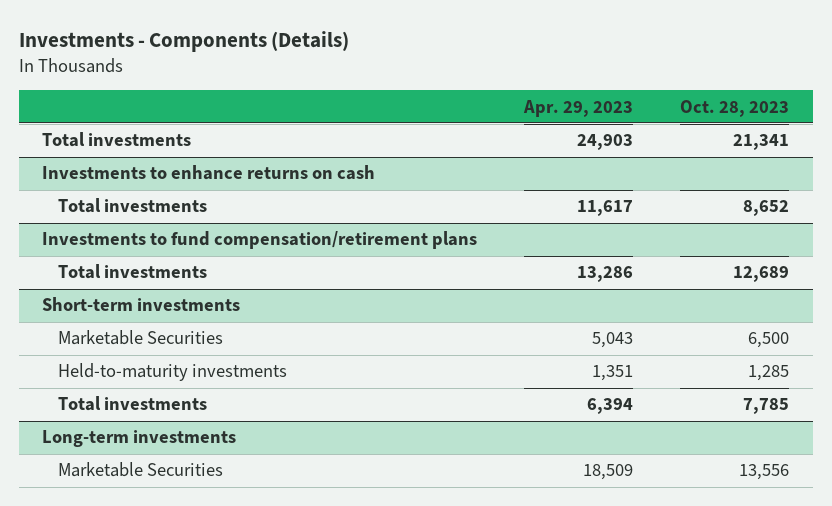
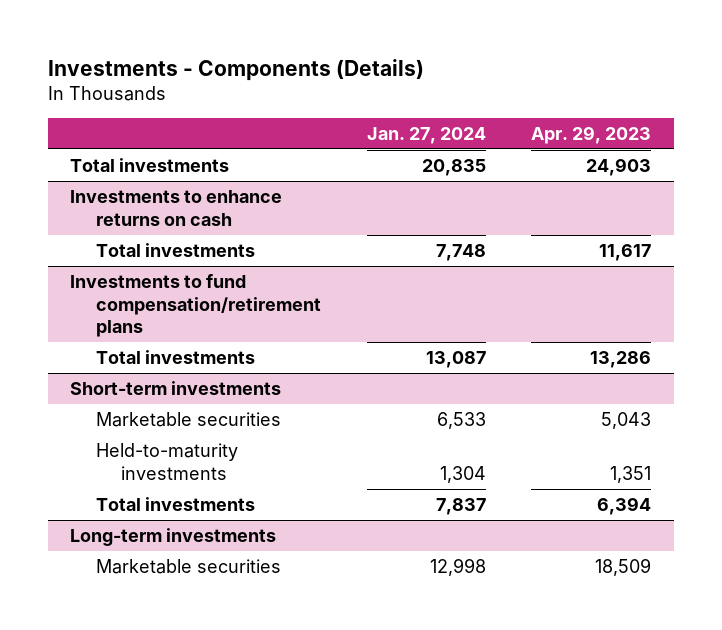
[680,99,790,117] Oct. 28, 2023 -> none
none -> [366,127,486,145] Jan. 27, 2024
[57,330,223,346] Marketable Securities -> [95,412,281,428] Marketable securities
[57,462,223,478] Marketable Securities -> [95,559,281,575] Marketable securities

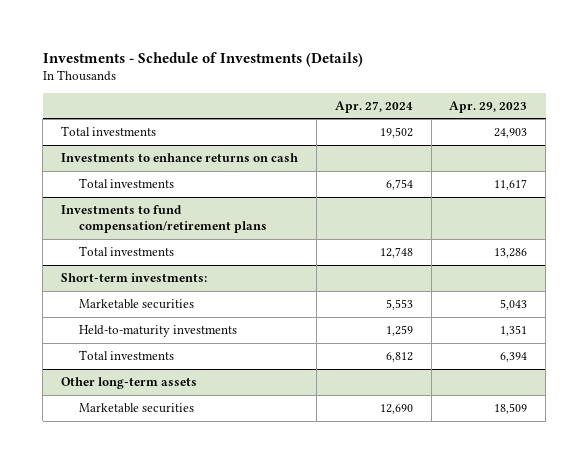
[47,58,424,81] Investments - Components (Details) -> [42,51,363,67] Investments - Schedule of Investments (Details)
[366,127,486,145] Jan. 27, 2024 -> none
none -> [334,100,413,113] Apr. 27, 2024
[70,381,282,396] Short-term investments -> [61,273,208,283] Short-term investments:
[70,528,277,547] Long-term investments -> [61,377,198,390] Other long-term assets

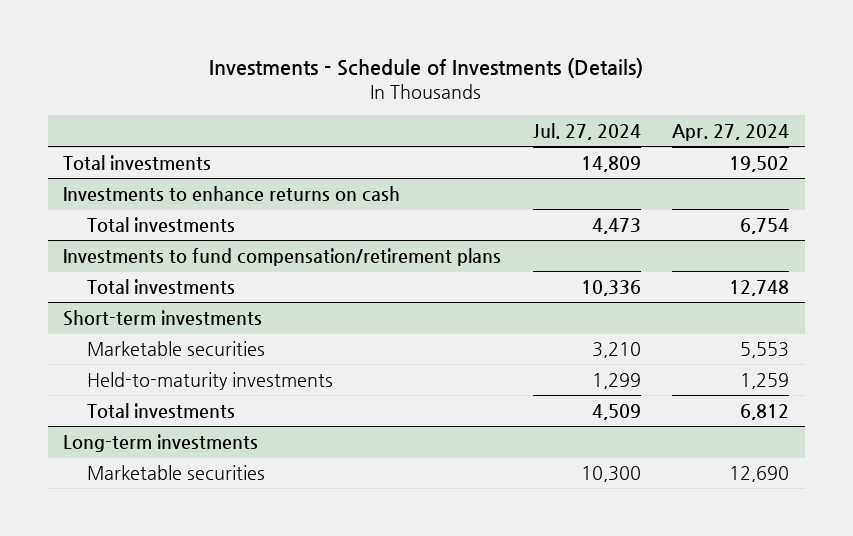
[449,100,528,113] Apr. 29, 2023 -> none
none -> [532,122,641,140] Jul. 27, 2024
[61,273,208,283] Short-term investments: -> [63,309,263,326] Short-term investments
[61,377,198,390] Other long-term assets -> [63,433,259,452] Long-term investments

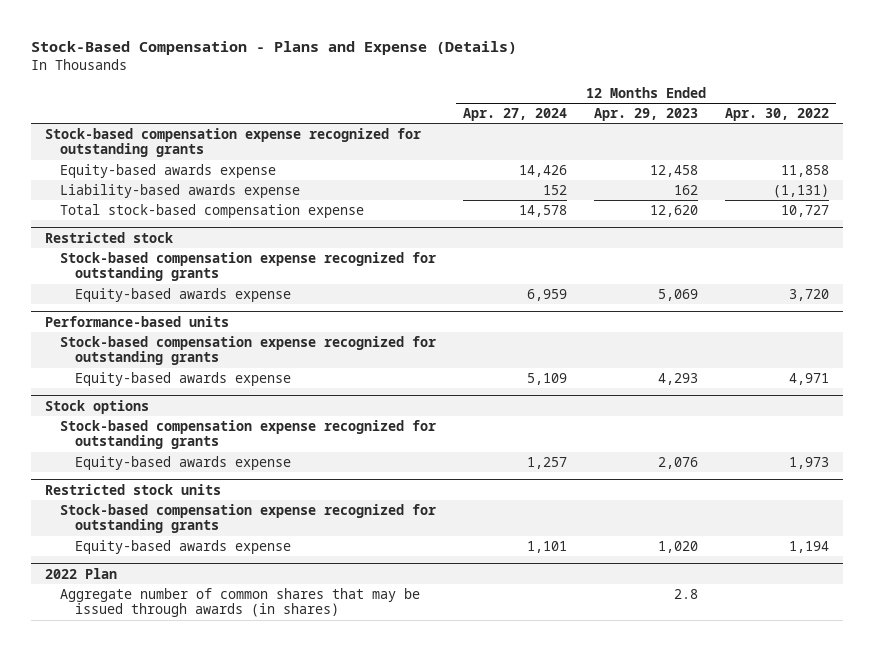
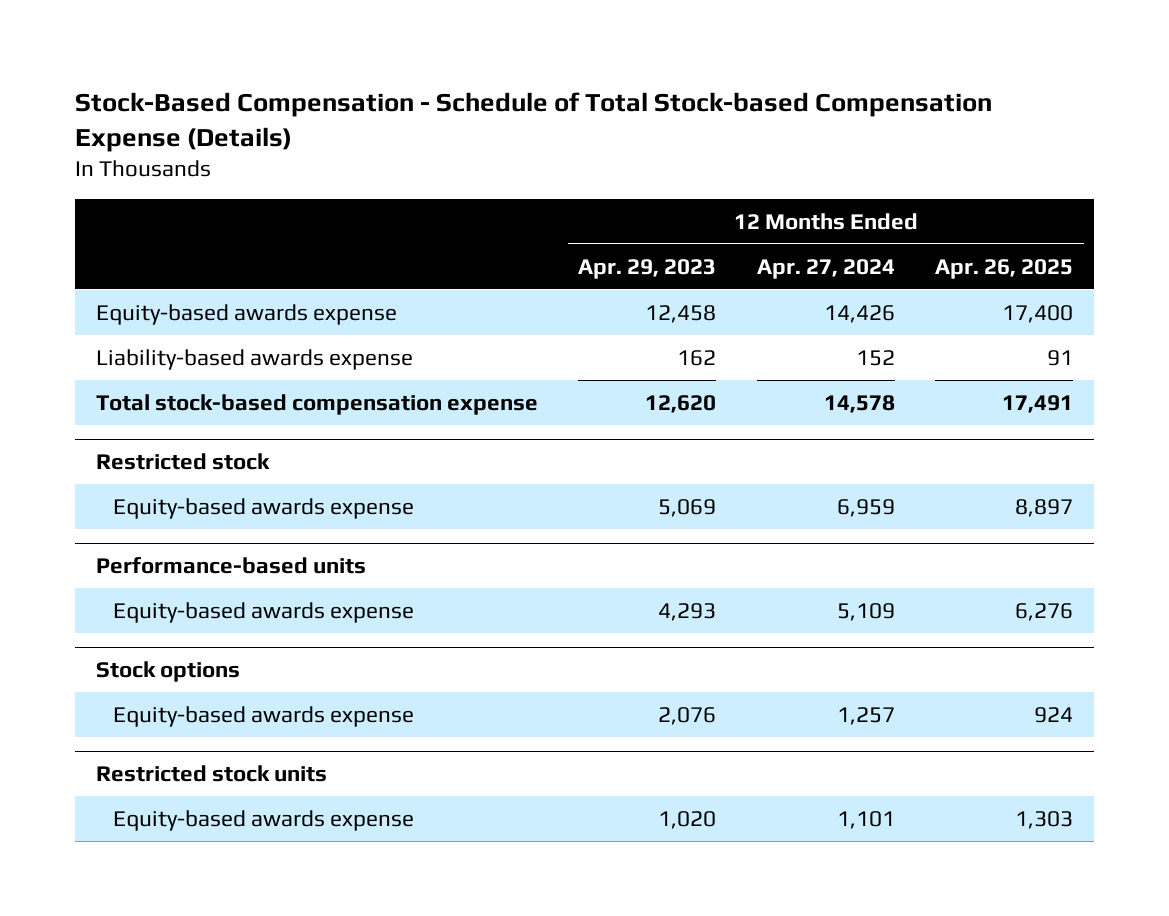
[31,40,518,55] Stock-Based Compensation - Plans and Expense (Details) -> [75,91,993,152] Stock-Based Compensation - Schedule of Total Stock-based Compensation Expense (Details)
[725,108,830,122] Apr. 30, 2022 -> none
none -> [935,258,1074,279] Apr. 26, 2025
[44,127,421,158] Stock-based compensation expense recognized for outstanding grants -> none
[59,251,436,282] Stock-based compensation expense recognized for outstanding grants -> none
[59,335,436,366] Stock-based compensation expense recognized for outstanding grants -> none
[59,419,436,450] Stock-based compensation expense recognized for outstanding grants -> none
[59,503,436,534] Stock-based compensation expense recognized for outstanding grants -> none
[44,567,117,579] 2022 Plan -> none
[59,587,420,618] Aggregate number of common shares that may be issued through awards (in shares) -> none

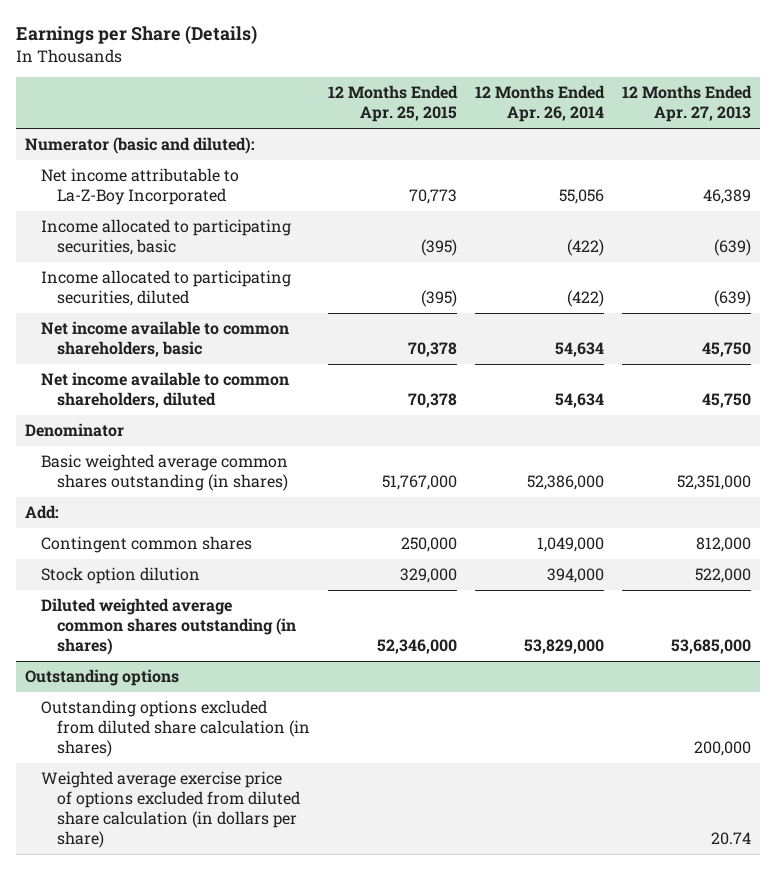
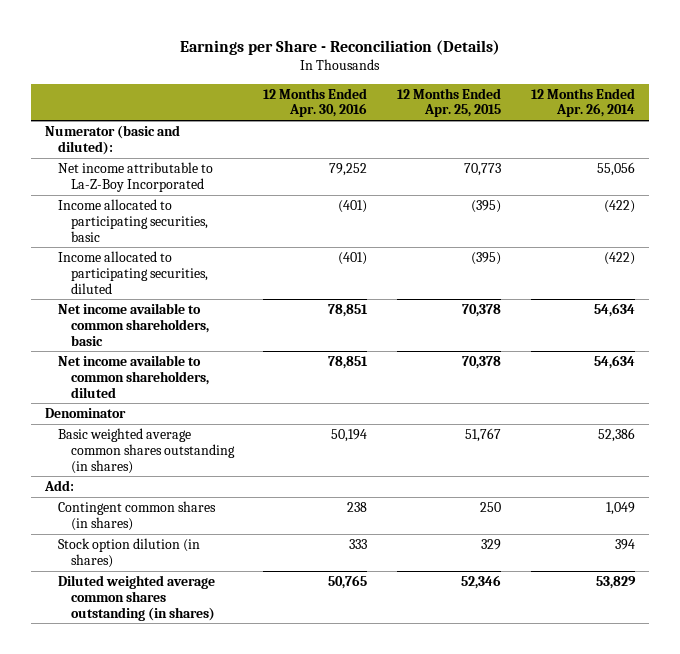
[15,25,257,45] Earnings per Share (Details) -> [179,39,500,55] Earnings per Share - Reconciliation (Details)
[622,85,753,123] 12 Months Ended Apr. 27, 2013 -> none
none -> [263,87,368,118] 12 Months Ended Apr. 30, 2016
[381,475,457,491] 51,767,000 -> [464,428,501,443] 51,767
[526,475,604,491] 52,386,000 -> [597,428,635,443] 52,386
[24,669,179,687] Outstanding options -> none
[40,700,310,758] Outstanding options excluded from diluted share calculation (in shares) -> none
[40,771,300,849] Weighted average exercise price of options excluded from diluted share calculation (in dollars per share) -> none
[40,536,252,554] Contingent common shares -> [58,501,217,531] Contingent common shares (in shares)
[400,537,457,553] 250,000 -> [479,502,501,513] 250
[536,537,604,553] 1,049,000 -> [605,502,635,516] 1,049
[40,567,200,585] Stock option dilution -> [58,538,201,568] Stock option dilution (in shares)
[399,568,457,584] 329,000 -> [480,539,501,551] 329
[546,568,604,584] 394,000 -> [614,539,635,551] 394
[376,639,457,655] 52,346,000 -> [460,575,501,590] 52,346
[523,639,604,655] 53,829,000 -> [595,576,636,590] 53,829

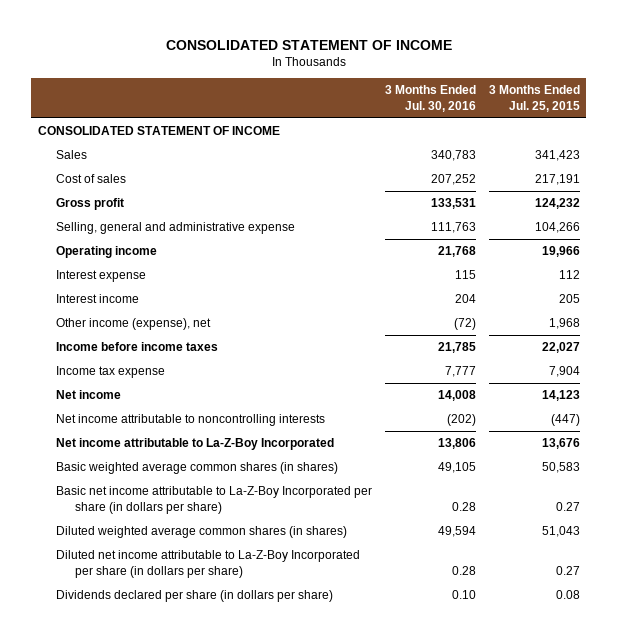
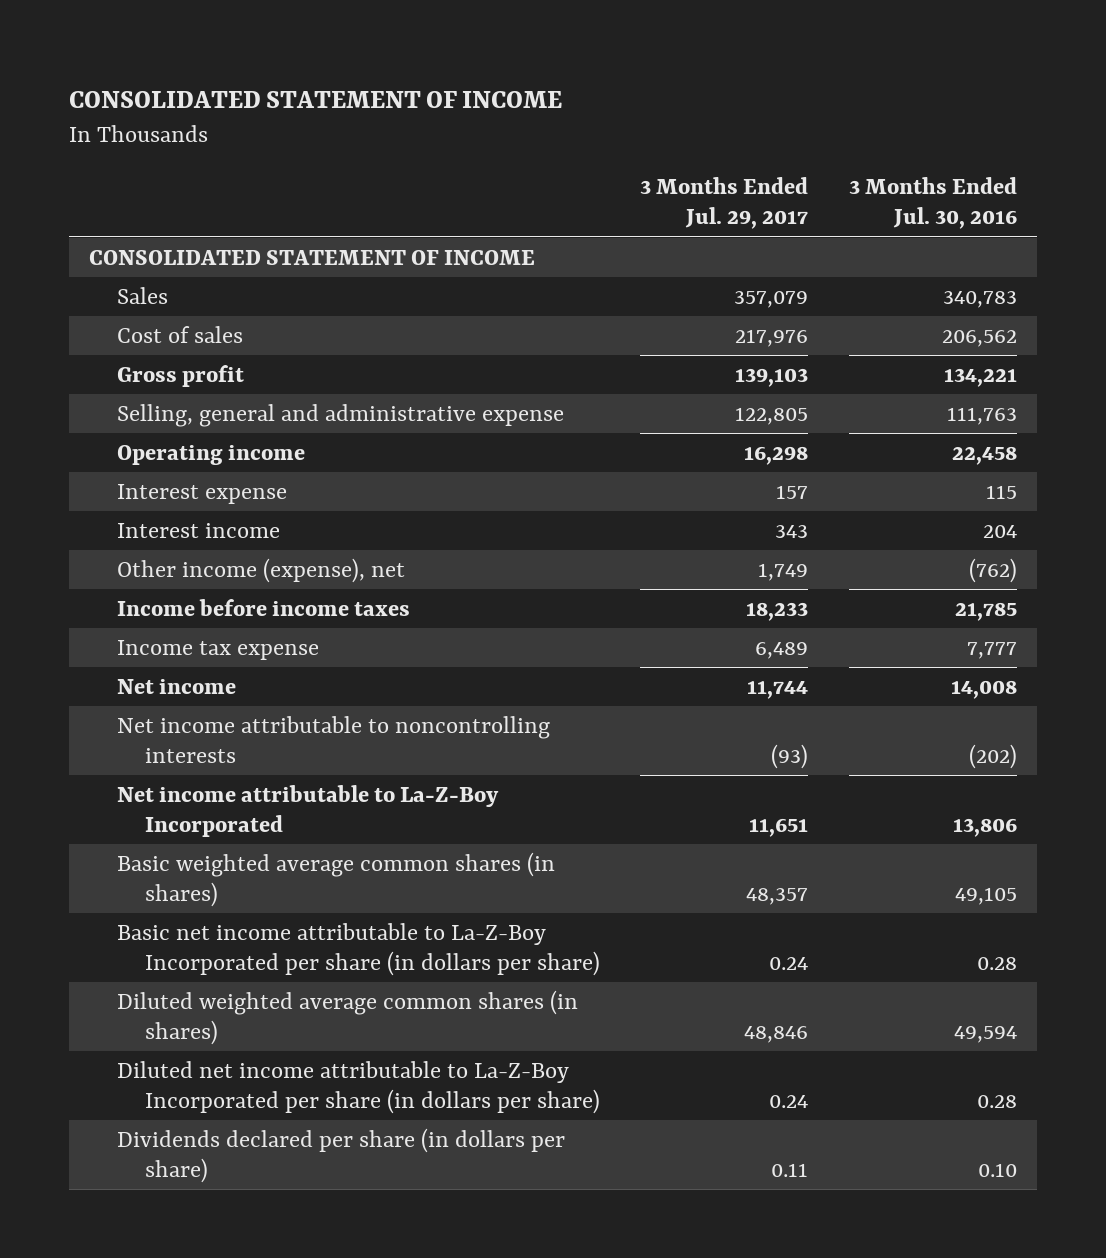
[488,85,580,113] 3 Months Ended Jul. 25, 2015 -> none
none -> [640,177,809,230] 3 Months Ended Jul. 29, 2017
[431,174,477,186] 207,252 -> [941,329,1017,347] 206,562
[431,198,477,210] 133,531 -> [943,367,1017,387] 134,221
[438,246,477,258] 21,768 -> [951,445,1017,465] 22,458
[454,318,477,331] (72) -> [968,557,1017,583] (762)

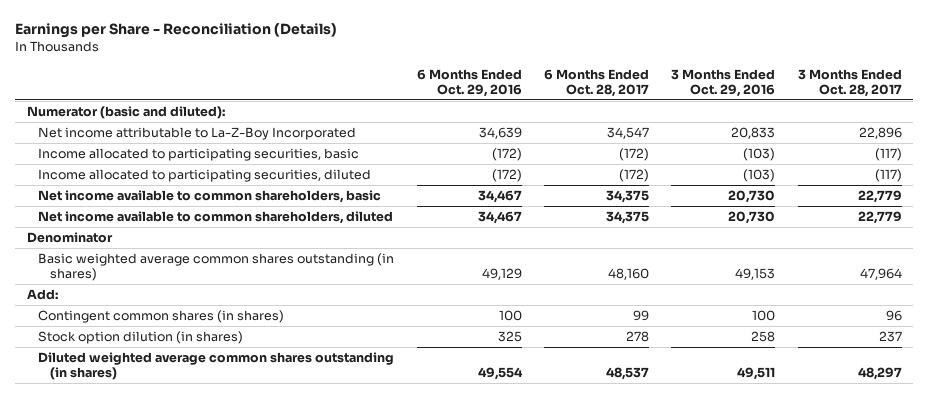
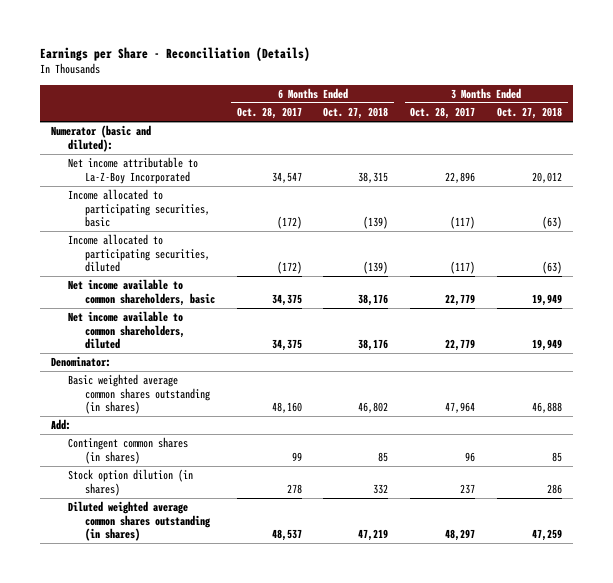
[416,68,522,97] 6 Months Ended Oct. 29, 2016 -> none
[671,68,776,97] 3 Months Ended Oct. 29, 2016 -> none
none -> [323,107,389,120] Oct. 27, 2018
none -> [497,107,563,120] Oct. 27, 2018
[26,232,113,244] Denominator -> [51,356,112,368] Denominator:

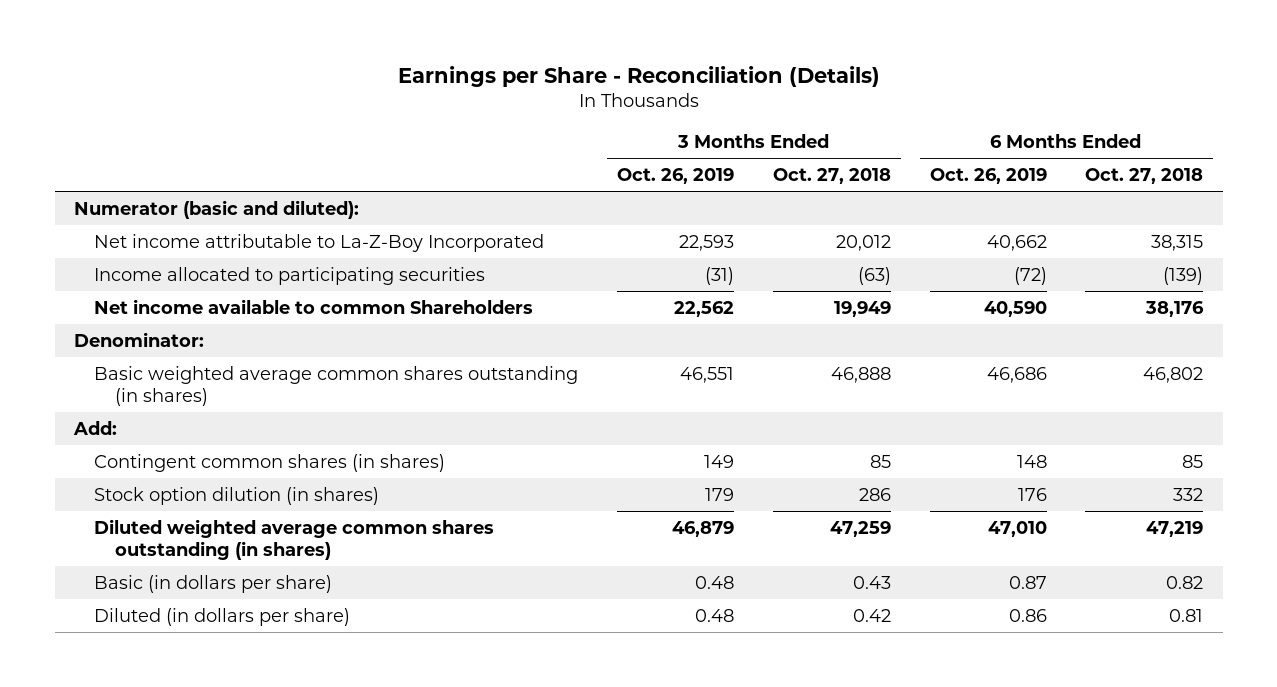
[236,107,302,120] Oct. 28, 2017 -> none
[410,107,476,120] Oct. 28, 2017 -> none
none -> [617,167,735,184] Oct. 26, 2019
none -> [929,167,1047,184] Oct. 26, 2019
[67,234,210,273] Income allocated to participating securities, diluted -> none
[67,311,185,350] Net income available to common shareholders, diluted -> none
[67,189,210,228] Income allocated to participating securities, basic -> [94,266,486,285] Income allocated to participating securities
[67,279,215,306] Net income available to common shareholders, basic -> [94,298,534,314] Net income available to common Shareholders
none -> [94,574,333,593] Basic (in dollars per share)
none -> [94,607,351,626] Diluted (in dollars per share)

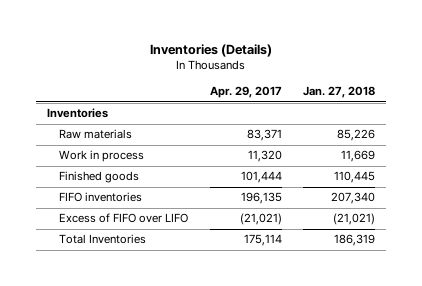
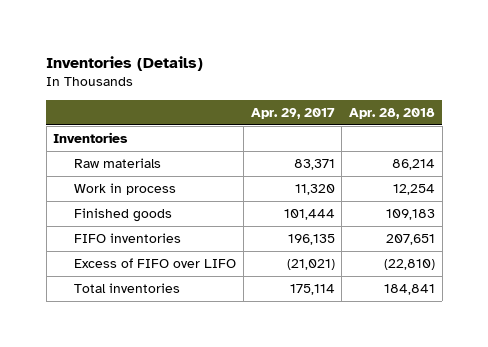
[303,86,376,99] Jan. 27, 2018 -> none
none -> [348,108,435,120] Apr. 28, 2018
[59,234,147,245] Total Inventories -> [74,283,181,294] Total inventories

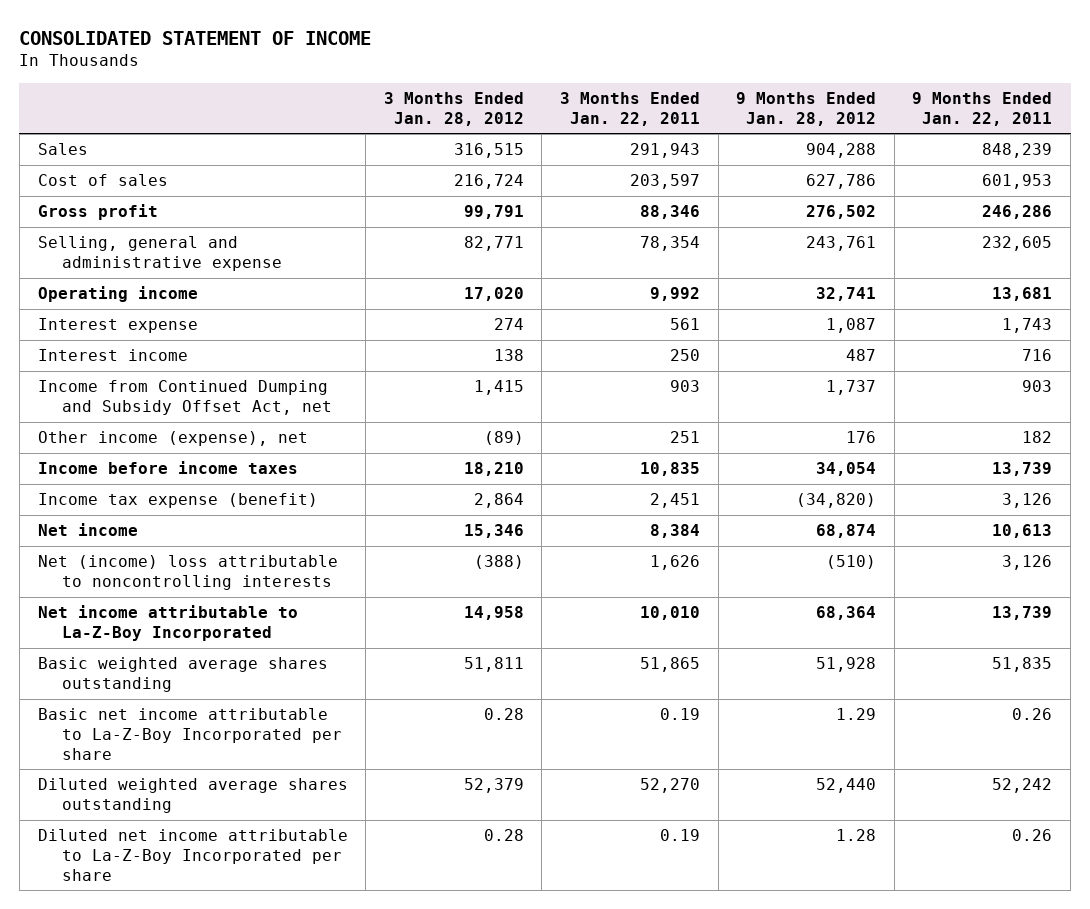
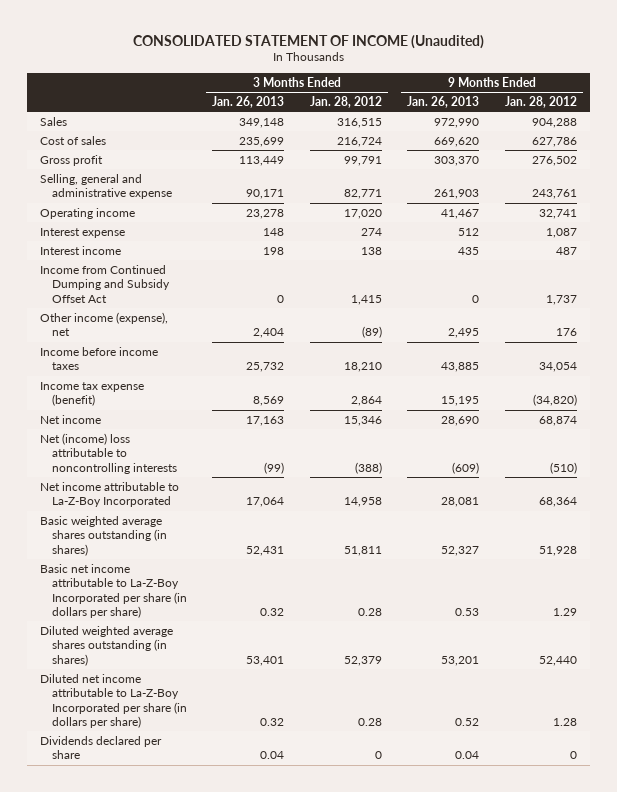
[19,30,372,45] CONSOLIDATED STATEMENT OF INCOME -> [132,34,484,49] CONSOLIDATED STATEMENT OF INCOME (Unaudited)
[559,91,700,126] 3 Months Ended Jan. 22, 2011 -> none
[912,91,1053,126] 9 Months Ended Jan. 22, 2011 -> none
none -> [212,95,285,108] Jan. 26, 2013
none -> [407,95,480,108] Jan. 26, 2013
[37,380,333,416] Income from Continued Dumping and Subsidy Offset Act, net -> [40,264,170,303] Income from Continued Dumping and Subsidy Offset Act
[37,657,328,693] Basic weighted average shares outstanding -> [40,515,167,556] Basic weighted average shares outstanding (in shares)
[37,708,343,760] Basic net income attributable to La-Z-Boy Incorporated per share -> [40,563,187,619] Basic net income attributable to La-Z-Boy Incorporated per share (in dollars per share)
[37,778,348,814] Diluted weighted average shares outstanding -> [40,625,174,666] Diluted weighted average shares outstanding (in shares)
[37,829,348,881] Diluted net income attributable to La-Z-Boy Incorporated per share -> [40,673,187,729] Diluted net income attributable to La-Z-Boy Incorporated per share (in dollars per share)
none -> [40,735,163,760] Dividends declared per share

